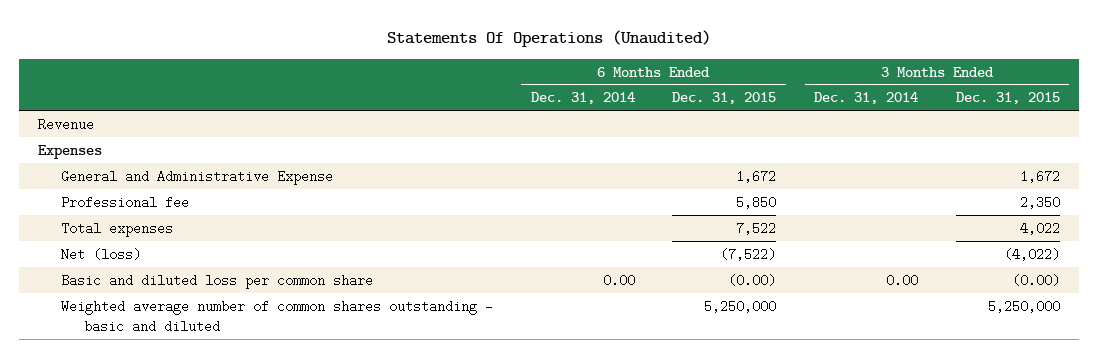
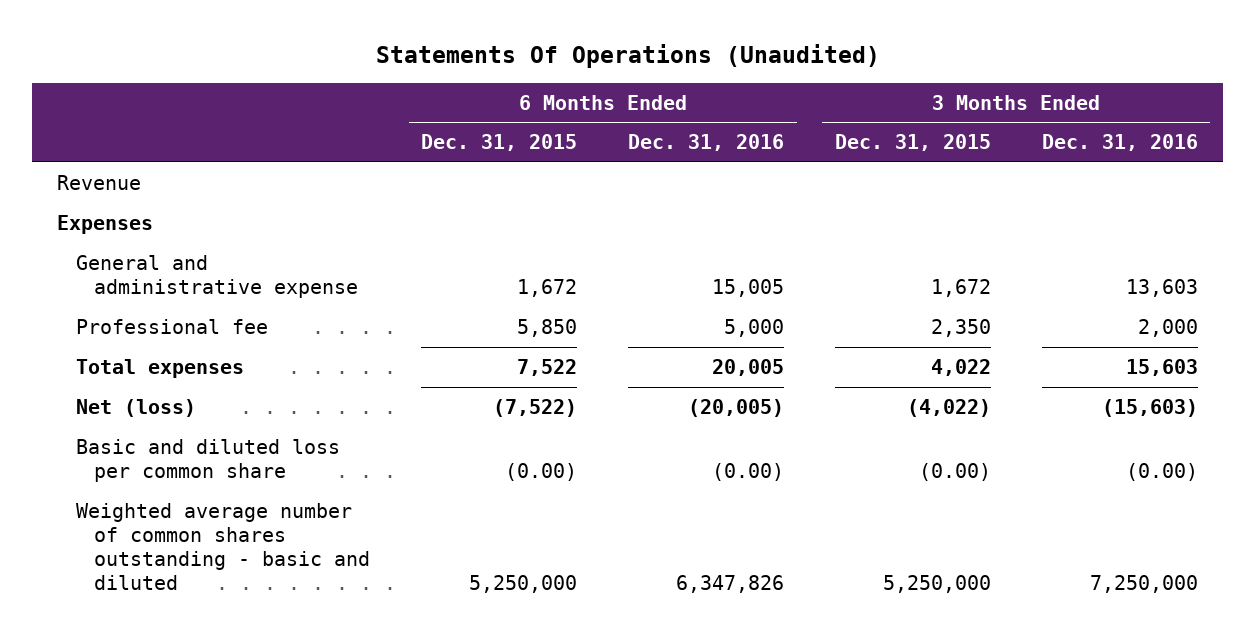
[530,92,635,105] Dec. 31, 2014 -> none
[813,92,918,105] Dec. 31, 2014 -> none
none -> [628,134,785,152] Dec. 31, 2016
none -> [1041,134,1198,152] Dec. 31, 2016
[60,169,333,185] General and Administrative Expense -> [75,255,359,299] General and administrative expense

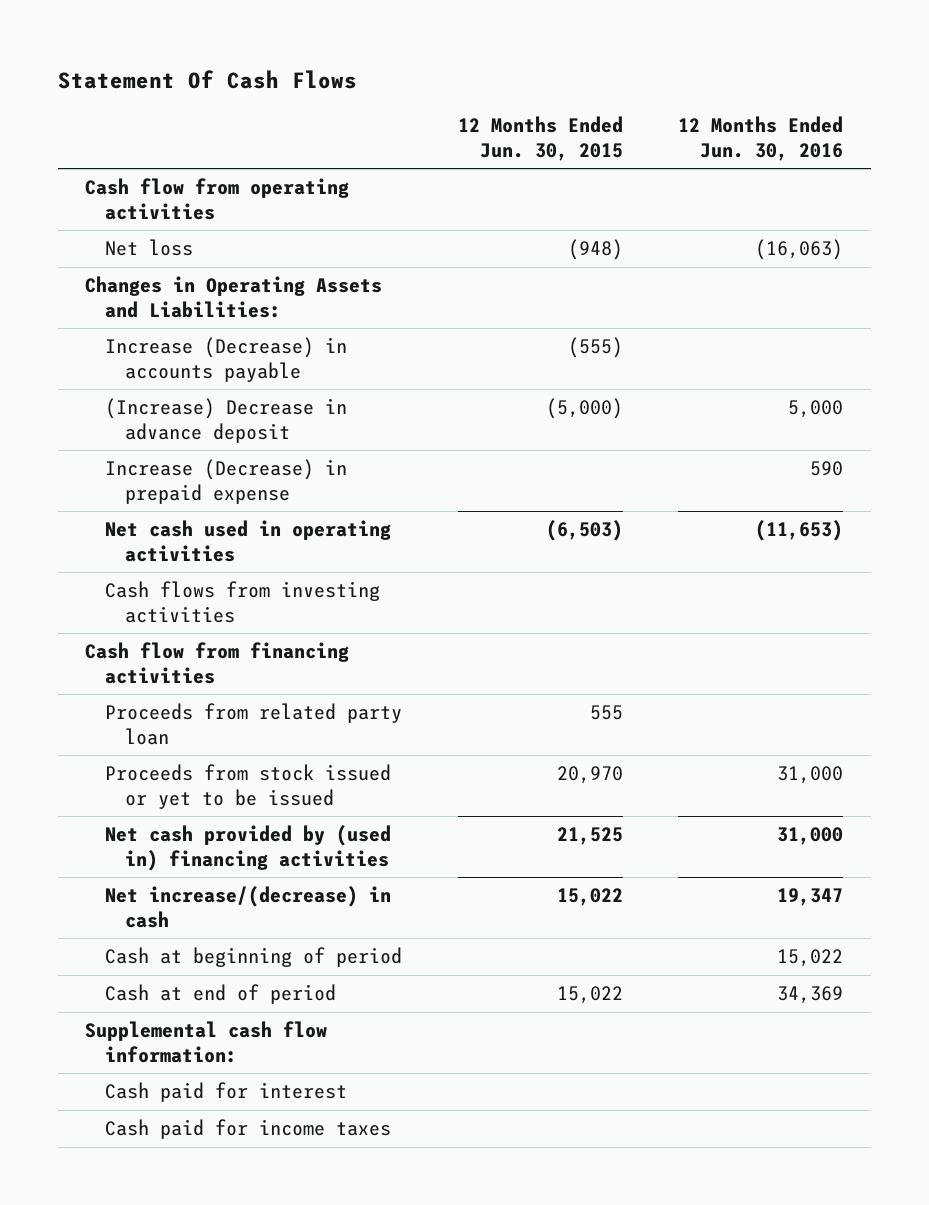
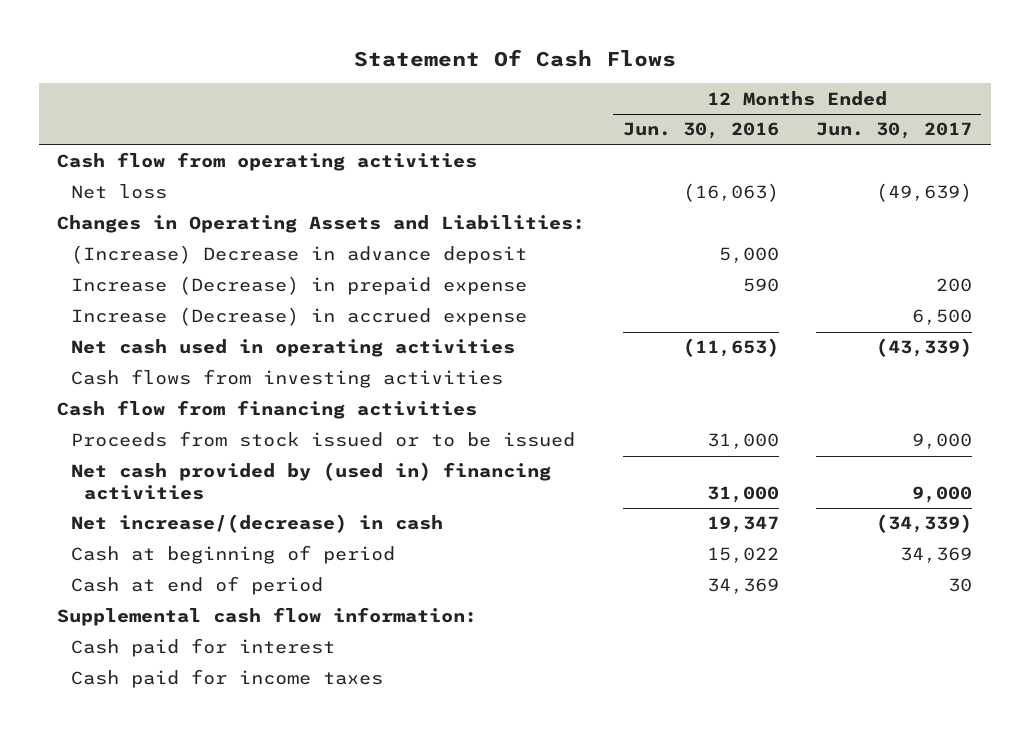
[457,115,623,161] 12 Months Ended Jun. 30, 2015 -> none
none -> [816,122,973,140] Jun. 30, 2017
[105,337,348,382] Increase (Decrease) in accounts payable -> none
none -> [70,307,527,327] Increase (Decrease) in accrued expense
[105,703,403,745] Proceeds from related party loan -> none
[105,764,392,809] Proceeds from stock issued or yet to be issued -> [70,431,575,448] Proceeds from stock issued or to be issued

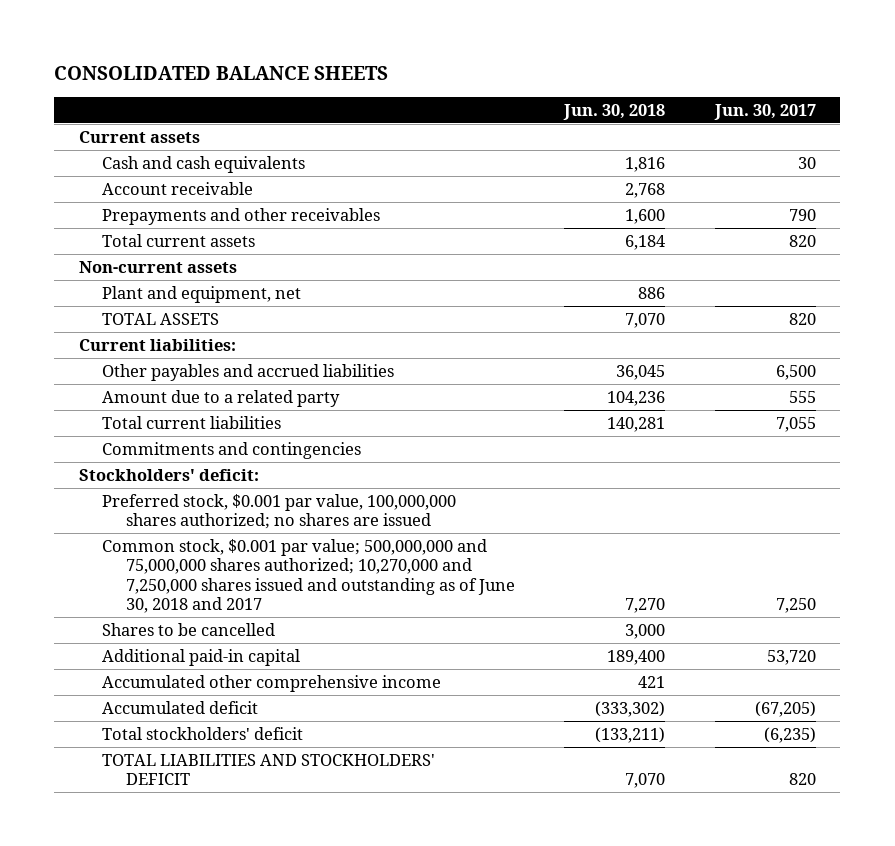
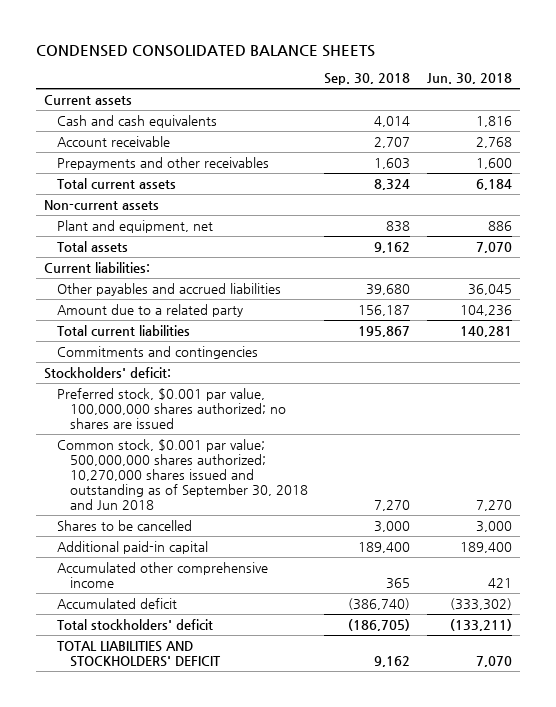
[54,65,389,80] CONSOLIDATED BALANCE SHEETS -> [35,44,375,57] CONDENSED CONSOLIDATED BALANCE SHEETS
[713,103,816,120] Jun. 30, 2017 -> none
none -> [324,73,411,86] Sep. 30, 2018
[102,312,220,325] TOTAL ASSETS -> [56,240,128,252] Total assets
[102,538,515,614] Common stock, $0.001 par value; 500,000,000 and 75,000,000 shares authorized; 10,270,000 and 7,250,000 shares issued and outstanding as of June 30, 2018 and 2017 -> [56,438,308,510] Common stock, $0.001 par value; 500,000,000 shares authorized; 10,270,000 shares issued and outstanding as of September 30, 2018 and Jun 2018

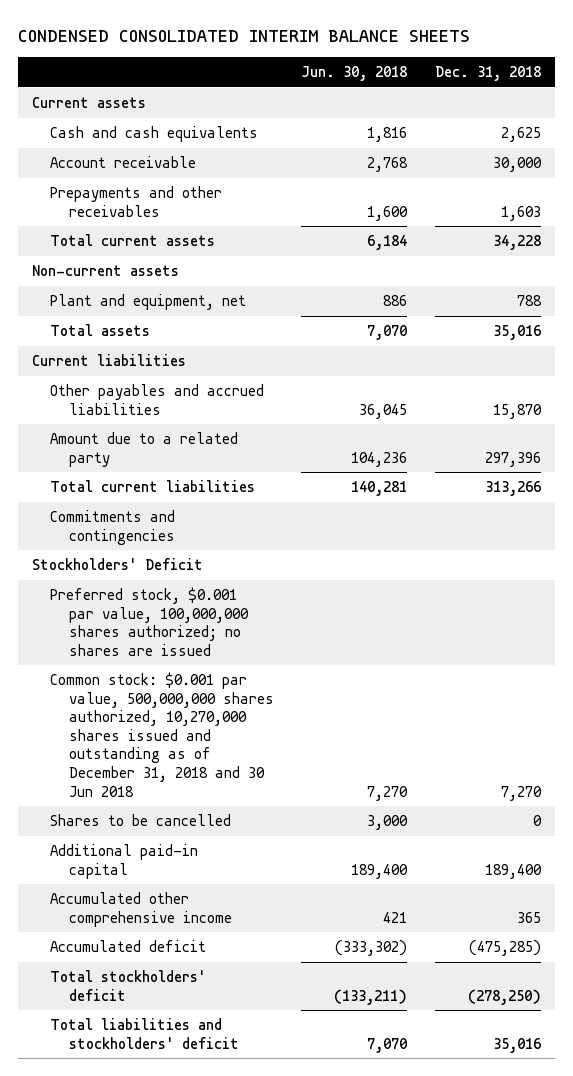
[35,44,375,57] CONDENSED CONSOLIDATED BALANCE SHEETS -> [18,29,471,42] CONDENSED CONSOLIDATED INTERIM BALANCE SHEETS
[324,73,411,86] Sep. 30, 2018 -> none
none -> [435,66,542,82] Dec. 31, 2018
[43,261,150,273] Current liabilities: -> [32,354,187,367] Current liabilities
[43,366,171,379] Stockholders' deficit: -> [32,558,204,571] Stockholders' Deficit
[56,438,308,510] Common stock, $0.001 par value; 500,000,000 shares authorized; 10,270,000 shares issued and outstanding as of September 30, 2018 and Jun 2018 -> [50,672,274,797] Common stock: $0.001 par value, 500,000,000 shares authorized, 10,270,000 shares issued and outstanding as of December 31, 2018 and 30 Jun 2018
[56,640,221,667] TOTAL LIABILITIES AND STOCKHOLDERS' DEFICIT -> [50,1018,239,1049] Total liabilities and stockholders' deficit

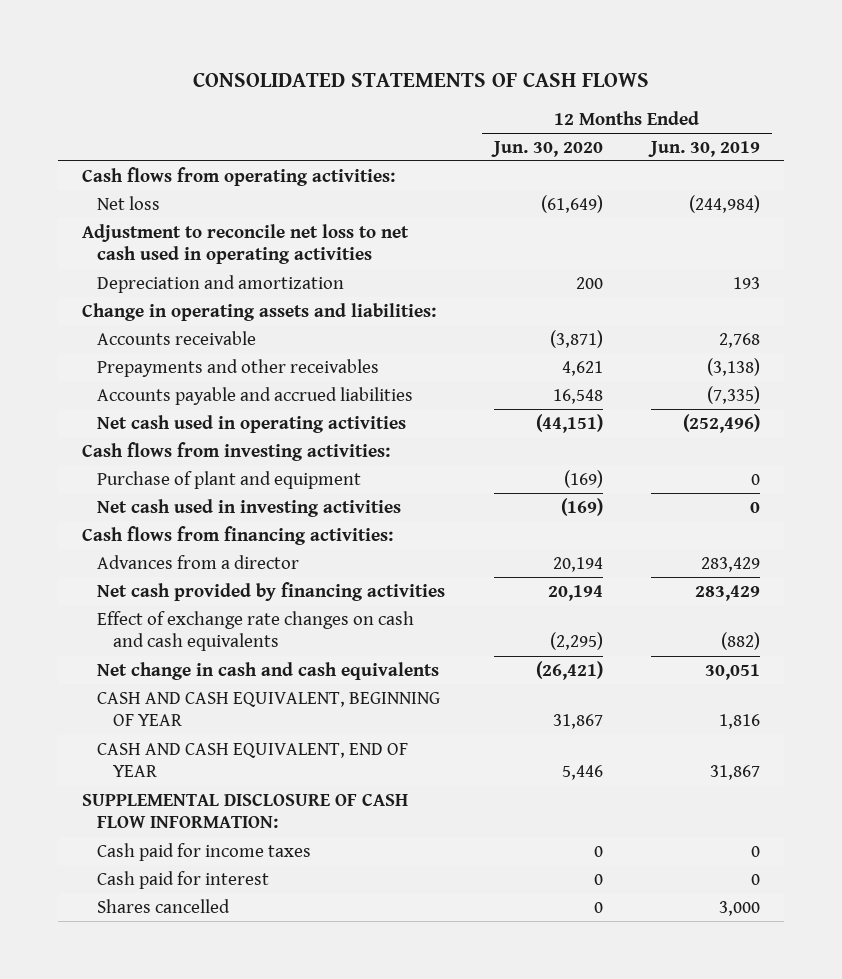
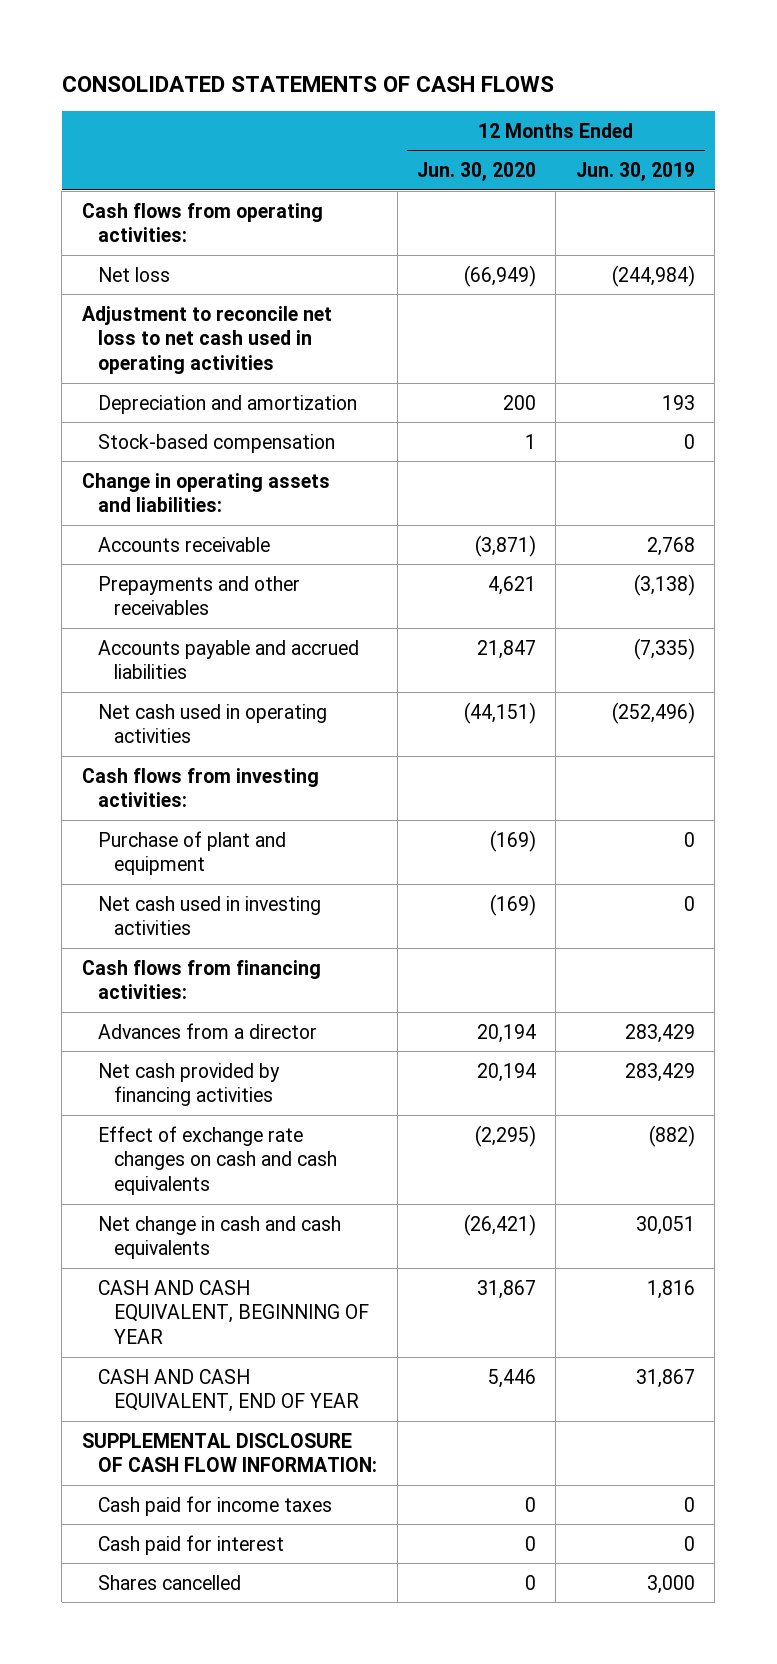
[540,194,603,213] (61,649) -> [463,264,536,287] (66,949)
none -> [98,433,336,453] Stock-based compensation
[552,388,603,404] 16,548 -> [476,639,536,659] 21,847

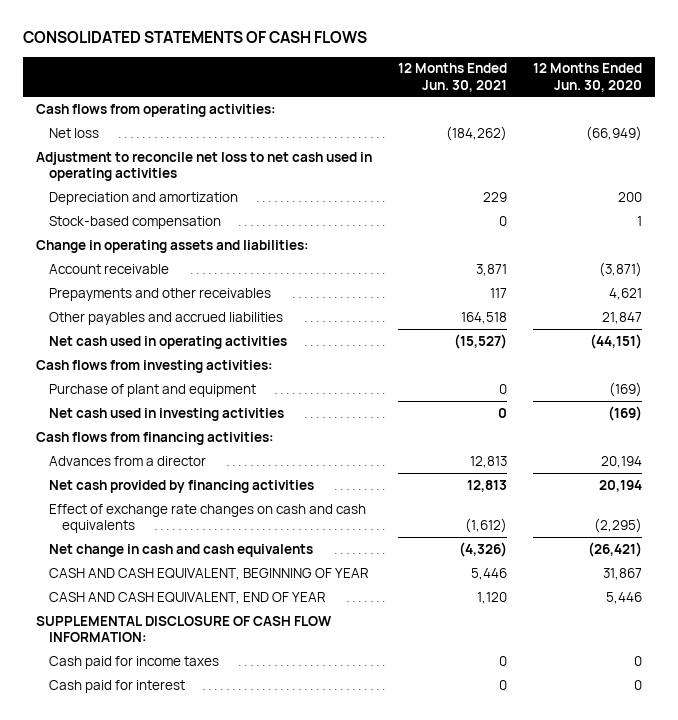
[575,162,695,183] Jun. 30, 2019 -> none
none -> [397,63,507,92] 12 Months Ended Jun. 30, 2021
[98,536,271,552] Accounts receivable -> [49,263,170,274] Account receivable
[98,639,360,680] Accounts payable and accrued liabilities -> [49,311,284,325] Other payables and accrued liabilities
[98,1574,242,1590] Shares cancelled -> none

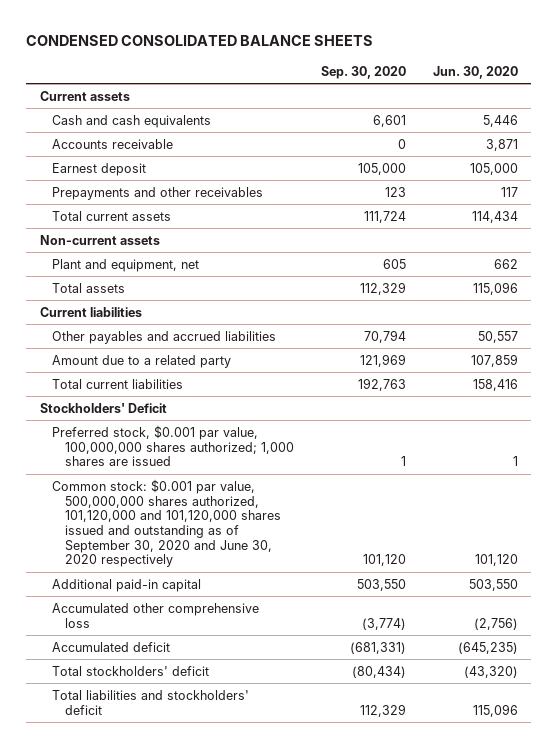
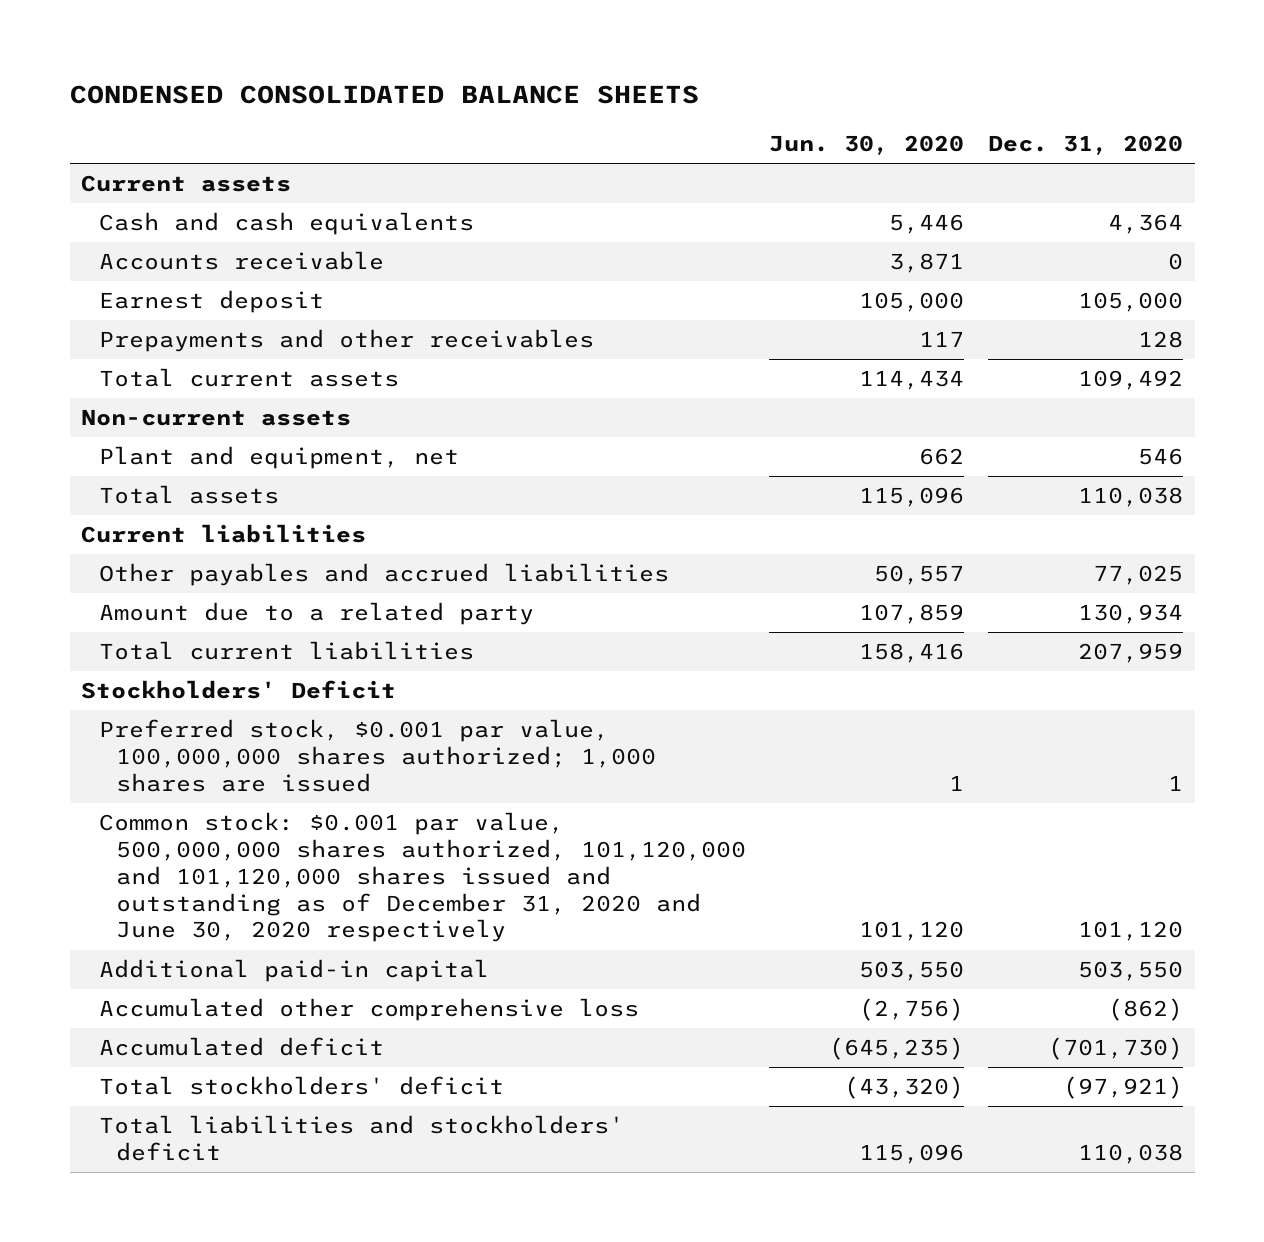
[321,65,407,79] Sep. 30, 2020 -> none
none -> [988,135,1184,156] Dec. 31, 2020
[52,478,282,568] Common stock: $0.001 par value, 500,000,000 shares authorized, 101,120,000 and 101,120,000 shares issued and outstanding as of September 30, 2020 and June 30, 2020 respectively -> [98,812,746,943] Common stock: $0.001 par value, 500,000,000 shares authorized, 101,120,000 and 101,120,000 shares issued and outstanding as of December 31, 2020 and June 30, 2020 respectively

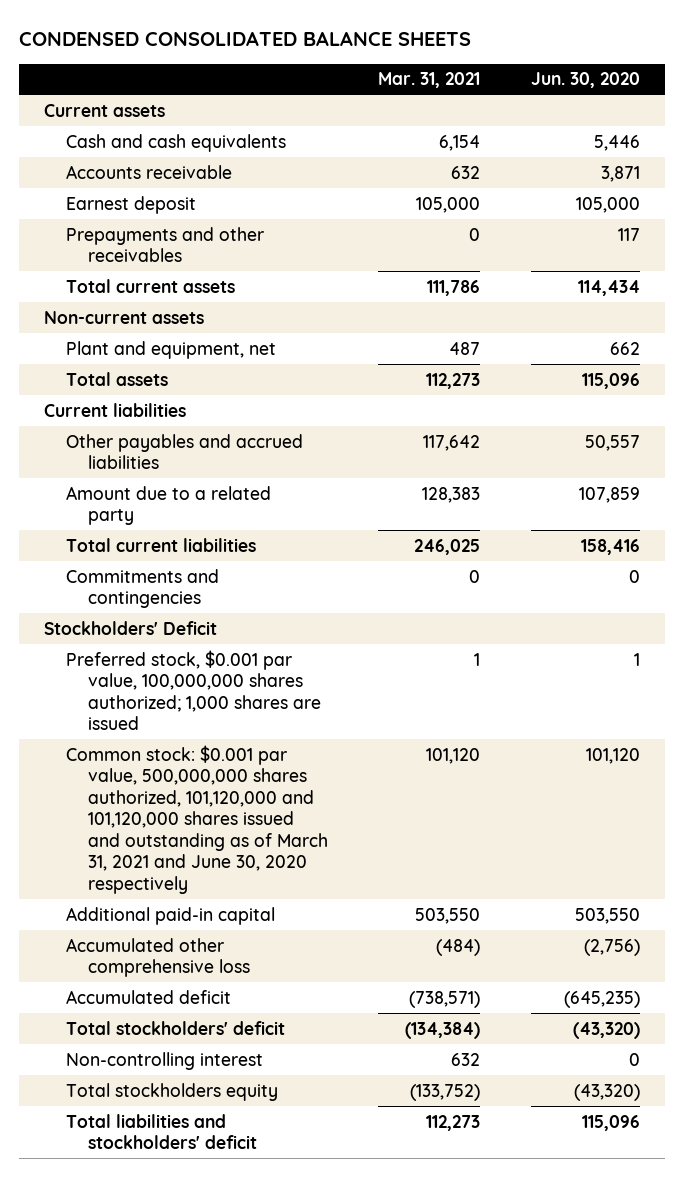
[988,135,1184,156] Dec. 31, 2020 -> none
none -> [378,72,481,89] Mar. 31, 2021
none -> [65,568,219,609] Commitments and contingencies
[98,812,746,943] Common stock: $0.001 par value, 500,000,000 shares authorized, 101,120,000 and 101,120,000 shares issued and outstanding as of December 31, 2020 and June 30, 2020 respectively -> [65,744,328,894] Common stock: $0.001 par value, 500,000,000 shares authorized, 101,120,000 and 101,120,000 shares issued and outstanding as of March 31, 2021 and June 30, 2020 respectively
none -> [65,1051,263,1070] Non-controlling interest
none -> [65,1082,278,1101] Total stockholders equity

